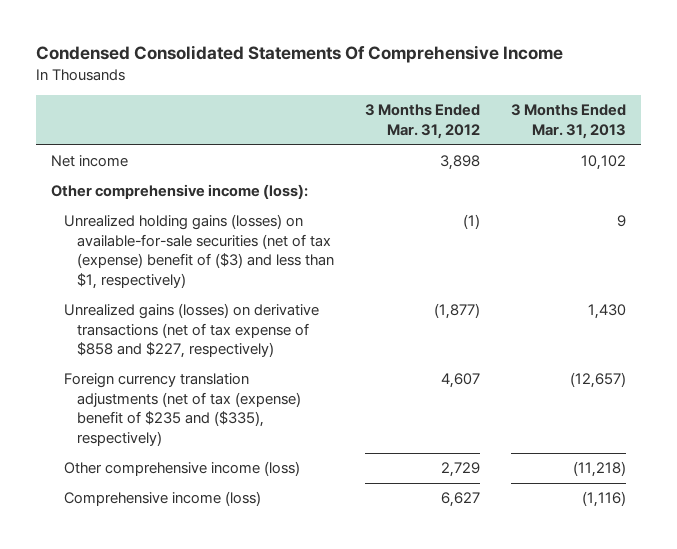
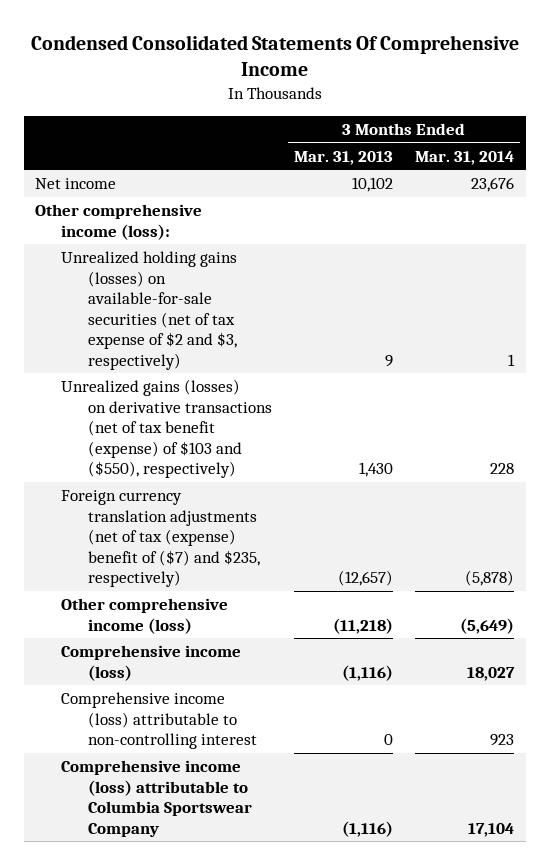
[364,104,480,139] 3 Months Ended Mar. 31, 2012 -> none
none -> [415,150,515,165] Mar. 31, 2014
[64,214,334,289] Unrealized holding gains (losses) on available-for-sale securities (net of tax (expense) benefit of ($3) and less than $1, respectively) -> [61,251,238,370] Unrealized holding gains (losses) on available-for-sale securities (net of tax expense of $2 and $3, respectively)
[64,303,320,359] Unrealized gains (losses) on derivative transactions (net of tax expense of $858 and $227, respectively) -> [61,379,272,479] Unrealized gains (losses) on derivative transactions (net of tax benefit (expense) of $103 and ($550), respectively)
[64,373,301,446] Foreign currency translation adjustments (net of tax (expense) benefit of $235 and ($335), respectively) -> [61,490,260,588] Foreign currency translation adjustments (net of tax (expense) benefit of ($7) and $235, respectively)
none -> [61,692,257,750] Comprehensive income (loss) attributable to non-controlling interest
none -> [61,760,252,837] Comprehensive income (loss) attributable to Columbia Sportswear Company

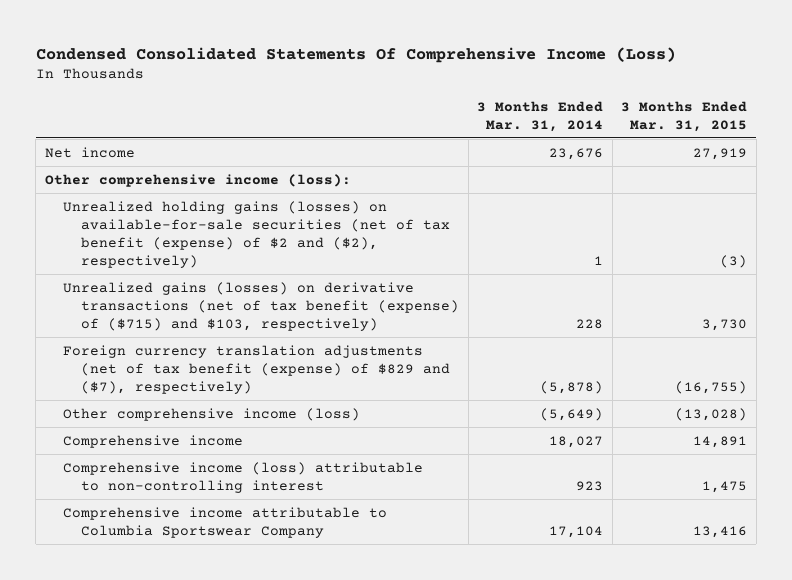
[30,34,519,76] Condensed Consolidated Statements Of Comprehensive Income -> [35,46,676,63] Condensed Consolidated Statements Of Comprehensive Income (Loss)
[293,150,393,165] Mar. 31, 2013 -> none
none -> [621,100,748,132] 3 Months Ended Mar. 31, 2015
[61,251,238,370] Unrealized holding gains (losses) on available-for-sale securities (net of tax expense of $2 and $3, respectively) -> [62,200,451,268] Unrealized holding gains (losses) on available-for-sale securities (net of tax benefit (expense) of $2 and ($2), respectively)
[61,379,272,479] Unrealized gains (losses) on derivative transactions (net of tax benefit (expense) of $103 and ($550), respectively) -> [62,281,460,331] Unrealized gains (losses) on derivative transactions (net of tax benefit (expense) of ($715) and $103, respectively)
[61,490,260,588] Foreign currency translation adjustments (net of tax (expense) benefit of ($7) and $235, respectively) -> [62,344,451,394] Foreign currency translation adjustments (net of tax benefit (expense) of $829 and ($7), respectively)
[61,645,242,681] Comprehensive income (loss) -> [62,434,243,448] Comprehensive income
[61,760,252,837] Comprehensive income (loss) attributable to Columbia Sportswear Company -> [62,506,387,538] Comprehensive income attributable to Columbia Sportswear Company

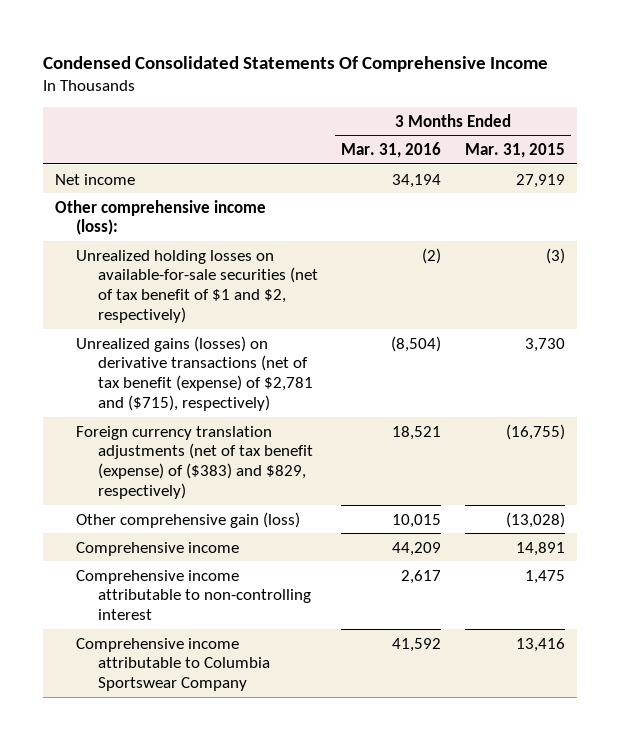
[35,46,676,63] Condensed Consolidated Statements Of Comprehensive Income (Loss) -> [43,55,549,72] Condensed Consolidated Statements Of Comprehensive Income
[477,100,604,132] 3 Months Ended Mar. 31, 2014 -> none
none -> [341,141,442,158] Mar. 31, 2016
[62,200,451,268] Unrealized holding gains (losses) on available-for-sale securities (net of tax benefit (expense) of $2 and ($2), respectively) -> [76,249,318,323] Unrealized holding losses on available-for-sale securities (net of tax benefit of $1 and $2, respectively)
[62,281,460,331] Unrealized gains (losses) on derivative transactions (net of tax benefit (expense) of ($715) and $103, respectively) -> [76,335,313,411] Unrealized gains (losses) on derivative transactions (net of tax benefit (expense) of $2,781 and ($715), respectively)
[62,344,451,394] Foreign currency translation adjustments (net of tax benefit (expense) of $829 and ($7), respectively) -> [76,425,313,499] Foreign currency translation adjustments (net of tax benefit (expense) of ($383) and $829, respectively)
[62,407,360,421] Other comprehensive income (loss) -> [76,511,301,528] Other comprehensive gain (loss)
[62,461,423,493] Comprehensive income (loss) attributable to non-controlling interest -> [76,569,311,620] Comprehensive income attributable to non-controlling interest

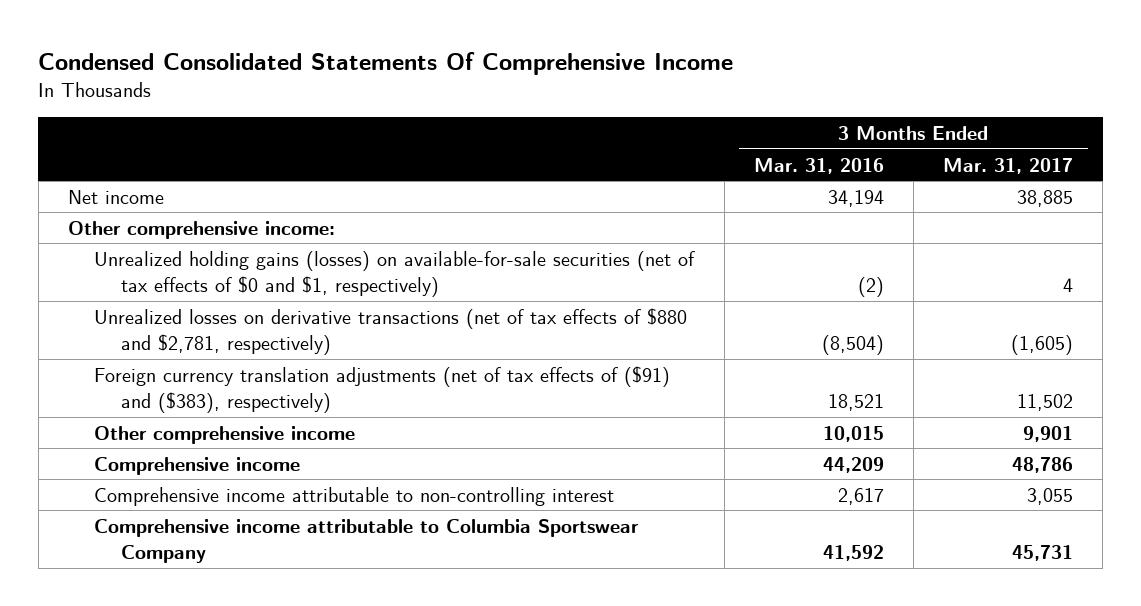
[464,142,565,158] Mar. 31, 2015 -> none
none -> [943,157,1074,174] Mar. 31, 2017
[54,199,266,236] Other comprehensive income (loss): -> [68,220,336,239] Other comprehensive income:
[76,249,318,323] Unrealized holding losses on available-for-sale securities (net of tax benefit of $1 and $2, respectively) -> [94,250,696,298] Unrealized holding gains (losses) on available-for-sale securities (net of tax effects of $0 and $1, respectively)
[76,335,313,411] Unrealized gains (losses) on derivative transactions (net of tax benefit (expense) of $2,781 and ($715), respectively) -> [94,307,688,356] Unrealized losses on derivative transactions (net of tax effects of $880 and $2,781, respectively)
[76,425,313,499] Foreign currency translation adjustments (net of tax benefit (expense) of ($383) and $829, respectively) -> [94,365,671,414] Foreign currency translation adjustments (net of tax effects of ($91) and ($383), respectively)
[76,511,301,528] Other comprehensive gain (loss) -> [94,425,356,444] Other comprehensive income

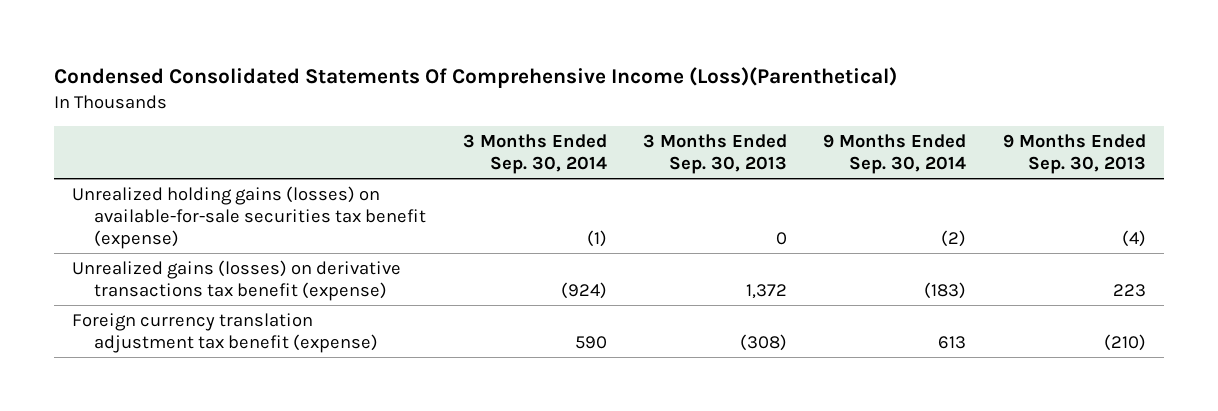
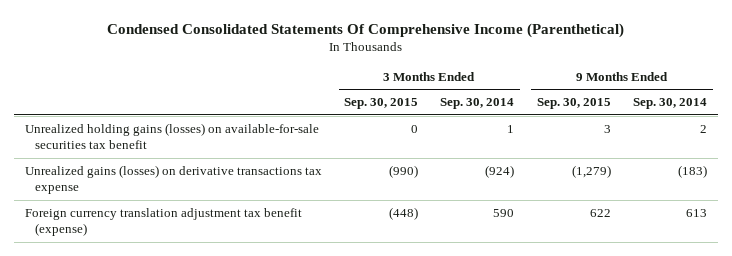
[54,66,898,88] Condensed Consolidated Statements Of Comprehensive Income (Loss)(Parenthetical) -> [106,22,624,38] Condensed Consolidated Statements Of Comprehensive Income (Parenthetical)
[642,134,787,174] 3 Months Ended Sep. 30, 2013 -> none
[1002,134,1146,174] 9 Months Ended Sep. 30, 2013 -> none
none -> [344,98,419,110] Sep. 30, 2015
none -> [536,98,611,110] Sep. 30, 2015
[72,186,427,249] Unrealized holding gains (losses) on available-for-sale securities tax benefit (expense) -> [24,122,319,150] Unrealized holding gains (losses) on available-for-sale securities tax benefit
[586,229,607,247] (1) -> [507,124,515,133] 1
[941,229,967,247] (2) -> [699,124,707,133] 2
[72,260,402,301] Unrealized gains (losses) on derivative transactions tax benefit (expense) -> [24,164,322,195] Unrealized gains (losses) on derivative transactions tax expense

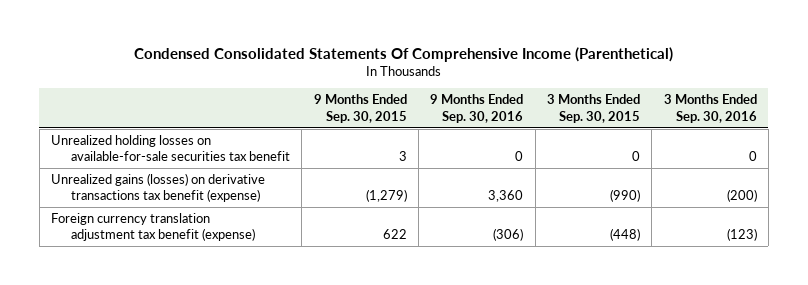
[440,98,515,110] Sep. 30, 2014 -> none
[632,98,707,110] Sep. 30, 2014 -> none
none -> [430,94,524,123] 9 Months Ended Sep. 30, 2016
none -> [663,94,757,123] 3 Months Ended Sep. 30, 2016
[24,122,319,150] Unrealized holding gains (losses) on available-for-sale securities tax benefit -> [51,134,290,162] Unrealized holding losses on available-for-sale securities tax benefit
[24,164,322,195] Unrealized gains (losses) on derivative transactions tax expense -> [51,172,266,203] Unrealized gains (losses) on derivative transactions tax benefit (expense)

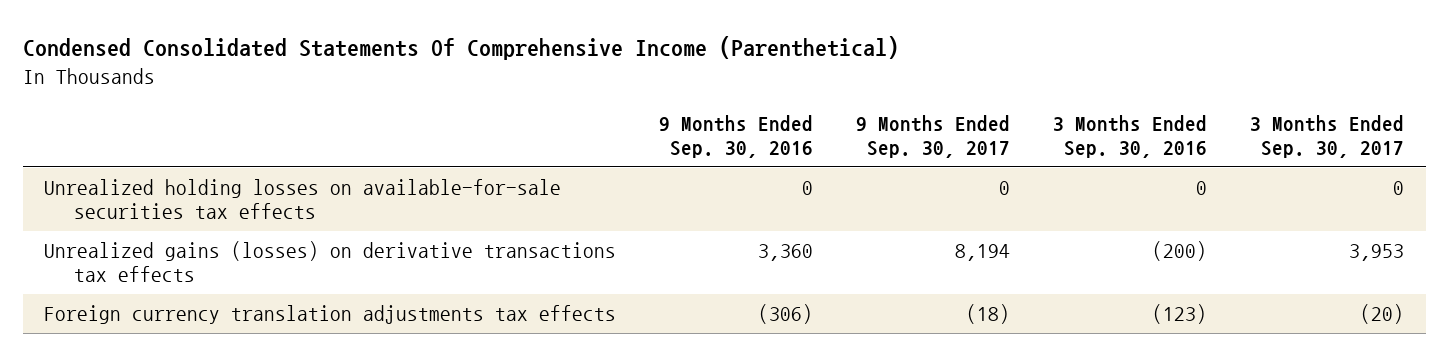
[313,94,407,123] 9 Months Ended Sep. 30, 2015 -> none
[546,94,640,123] 3 Months Ended Sep. 30, 2015 -> none
none -> [856,114,1011,158] 9 Months Ended Sep. 30, 2017
none -> [1250,114,1405,158] 3 Months Ended Sep. 30, 2017
[51,134,290,162] Unrealized holding losses on available-for-sale securities tax benefit -> [44,179,562,220] Unrealized holding losses on available-for-sale securities tax effects
[51,172,266,203] Unrealized gains (losses) on derivative transactions tax benefit (expense) -> [44,241,617,283] Unrealized gains (losses) on derivative transactions tax effects
[51,212,255,242] Foreign currency translation adjustment tax benefit (expense) -> [44,305,617,325] Foreign currency translation adjustments tax effects

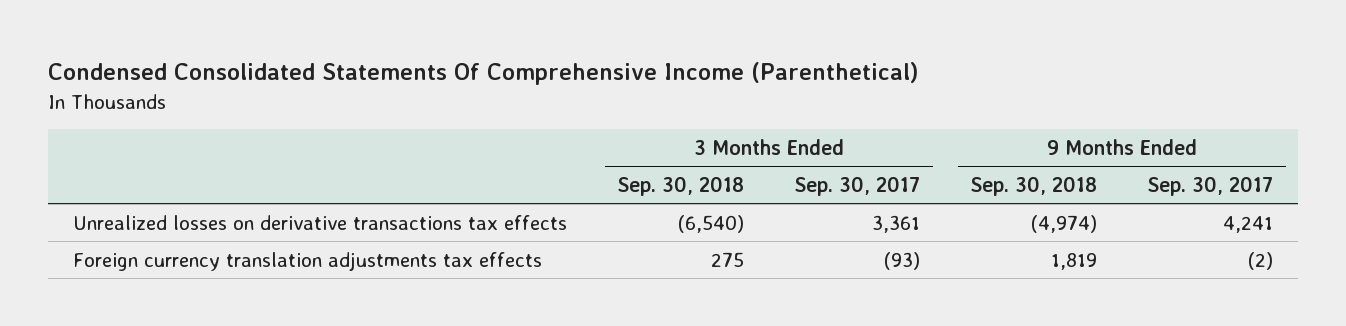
[659,114,814,158] 9 Months Ended Sep. 30, 2016 -> none
[1053,114,1208,158] 3 Months Ended Sep. 30, 2016 -> none
none -> [617,175,745,196] Sep. 30, 2018
none -> [970,175,1098,196] Sep. 30, 2018
[44,179,562,220] Unrealized holding losses on available-for-sale securities tax effects -> none
[44,241,617,283] Unrealized gains (losses) on derivative transactions tax effects -> [73,214,568,230] Unrealized losses on derivative transactions tax effects
[955,244,1011,262] 8,194 -> [1223,215,1274,233] 4,241
[1349,244,1405,262] 3,953 -> [872,214,921,233] 3,361
[966,304,1011,325] (18) -> [1248,251,1274,270] (2)
[1360,304,1405,325] (20) -> [884,251,921,270] (93)

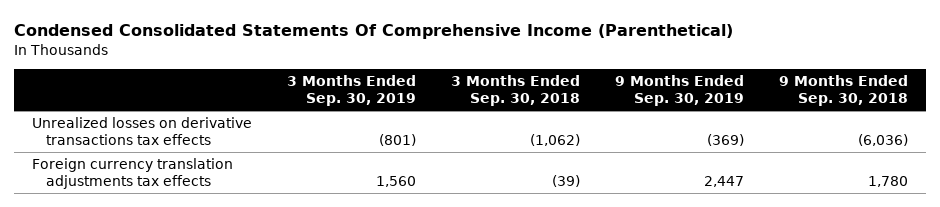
[794,175,921,196] Sep. 30, 2017 -> none
[1147,175,1274,196] Sep. 30, 2017 -> none
none -> [286,75,416,107] 3 Months Ended Sep. 30, 2019
none -> [615,75,745,107] 9 Months Ended Sep. 30, 2019
[678,214,745,233] (6,540) -> [529,134,580,147] (1,062)
[1031,214,1098,233] (4,974) -> [858,134,909,147] (6,036)
[711,251,745,267] 275 -> [551,175,580,188] (39)
[1051,252,1098,270] 1,819 -> [868,176,909,188] 1,780

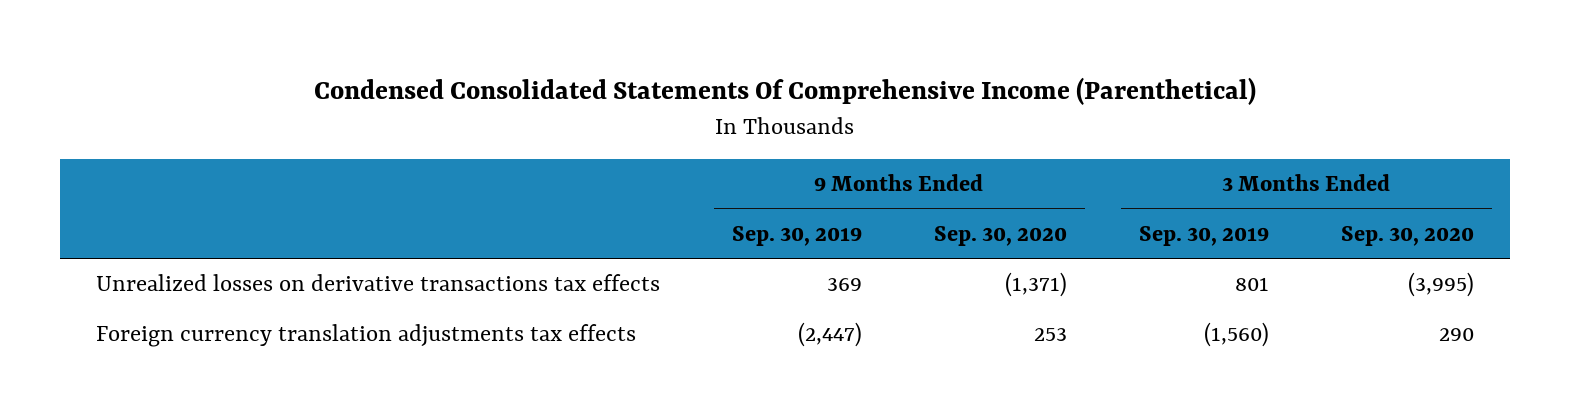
[450,75,580,107] 3 Months Ended Sep. 30, 2018 -> none
[779,75,909,107] 9 Months Ended Sep. 30, 2018 -> none
none -> [933,225,1067,246] Sep. 30, 2020
none -> [1341,225,1475,246] Sep. 30, 2020
[378,134,416,147] (801) -> [1234,277,1269,292] 801
[707,134,745,147] (369) -> [826,278,862,292] 369
[375,176,416,188] 1,560 -> [1203,322,1269,348] (1,560)
[704,176,745,188] 2,447 -> [797,322,862,348] (2,447)

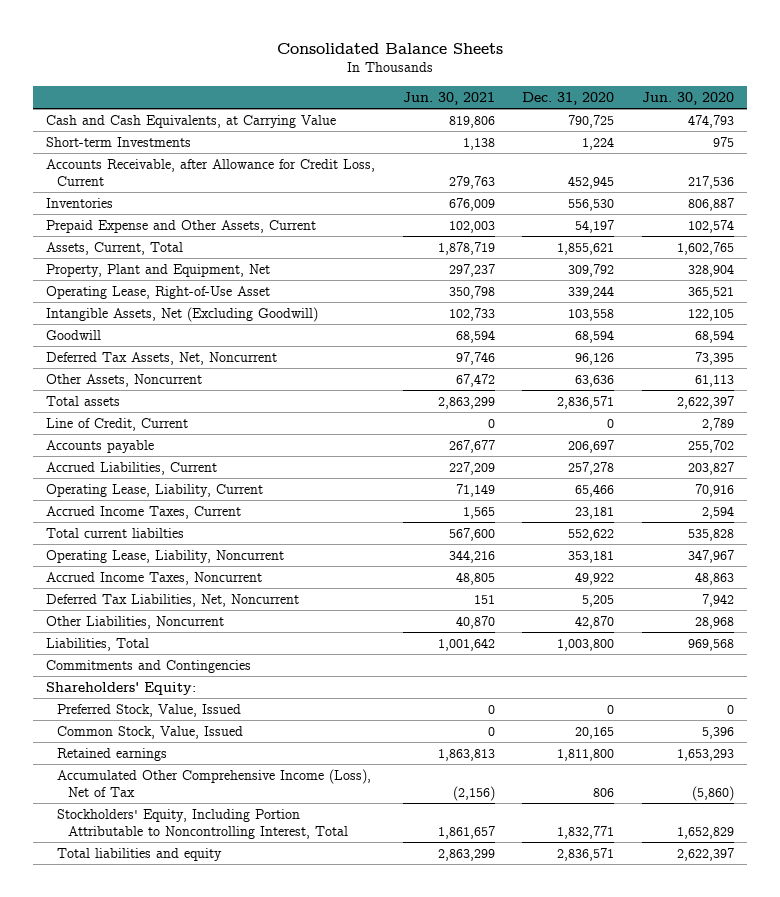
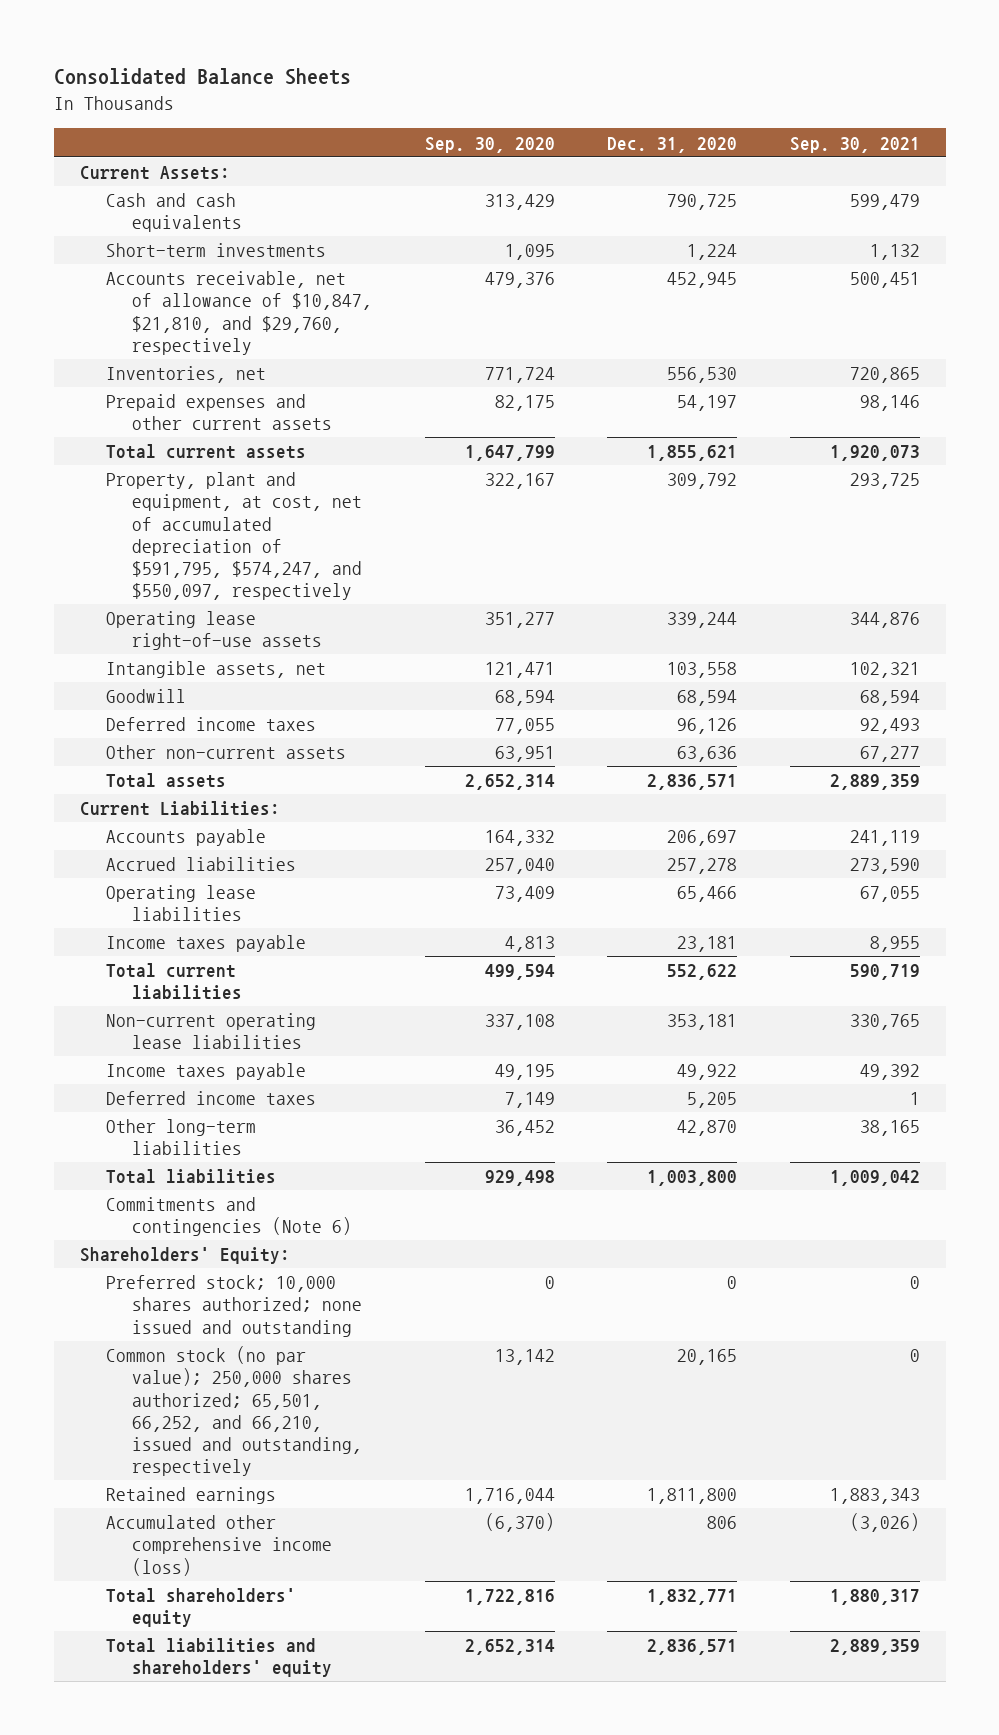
[402,91,495,105] Jun. 30, 2021 -> none
[641,91,734,105] Jun. 30, 2020 -> none
none -> [424,136,555,153] Sep. 30, 2020
none -> [789,136,920,153] Sep. 30, 2021
none -> [79,166,230,181] Current Assets:
[46,114,337,128] Cash and Cash Equivalents, at Carrying Value -> [106,193,243,233] Cash and cash equivalents
[46,136,192,147] Short-term Investments -> [106,243,327,258] Short-term investments
[46,158,376,186] Accounts Receivable, after Allowance for Credit Loss, Current -> [106,271,373,355] Accounts receivable, net of allowance of $10,847, $21,810, and $29,760, respectively
[46,197,114,208] Inventories -> [106,366,267,384] Inventories, net
[46,219,317,233] Prepaid Expense and Other Assets, Current -> [106,394,333,431] Prepaid expenses and other current assets
[46,241,184,255] Assets, Current, Total -> [106,444,307,460] Total current assets
[46,263,271,277] Property, Plant and Equipment, Net -> [106,472,363,600] Property, plant and equipment, at cost, net of accumulated depreciation of $591,795, $574,247, and $550,097, respectively
[46,285,271,299] Operating Lease, Right-of-Use Asset -> [106,611,323,651] Operating lease right-of-use assets
[46,306,319,322] Intangible Assets, Net (Excluding Goodwill) -> [106,661,327,679] Intangible assets, net
[46,351,278,365] Deferred Tax Assets, Net, Noncurrent -> [106,717,317,732] Deferred income taxes
[46,373,203,387] Other Assets, Noncurrent -> [106,745,347,760] Other non-current assets
[46,417,189,431] Line of Credit, Current -> none
none -> [79,801,280,817] Current Liabilities:
[46,461,218,475] Accrued Liabilities, Current -> [106,857,297,872] Accrued liabilities
[46,483,264,497] Operating Lease, Liability, Current -> [106,885,257,922] Operating lease liabilities
[46,505,242,519] Accrued Income Taxes, Current -> [106,935,307,953] Income taxes payable
[46,527,185,538] Total current liabilties -> [106,963,243,1001] Total current liabilities
[46,549,285,563] Operating Lease, Liability, Noncurrent -> [106,1013,317,1050] Non-current operating lease liabilities
[46,571,263,585] Accrued Income Taxes, Noncurrent -> [106,1063,307,1081] Income taxes payable
[46,593,300,607] Deferred Tax Liabilities, Net, Noncurrent -> [106,1091,317,1106] Deferred income taxes
[46,615,225,629] Other Liabilities, Noncurrent -> [106,1119,257,1156] Other long-term liabilities
[46,637,150,651] Liabilities, Total -> [106,1169,277,1185] Total liabilities
[46,659,252,673] Commitments and Contingencies -> [106,1197,353,1237] Commitments and contingencies (Note 6)
[57,703,242,717] Preferred Stock, Value, Issued -> [106,1275,363,1337] Preferred stock; 10,000 shares authorized; none issued and outstanding
[57,725,244,739] Common Stock, Value, Issued -> [106,1346,363,1476] Common stock (no par value); 250,000 shares authorized; 65,501, 66,252, and 66,210, issued and outstanding, respectively
[57,768,372,797] Accumulated Other Comprehensive Income (Loss), Net of Tax -> [106,1515,333,1576] Accumulated other comprehensive income (loss)
[57,808,349,839] Stockholders' Equity, Including Portion Attributable to Noncontrolling Interest, Total -> [106,1588,297,1628] Total shareholders' equity
[57,847,223,861] Total liabilities and equity -> [106,1638,333,1678] Total liabilities and shareholders' equity

